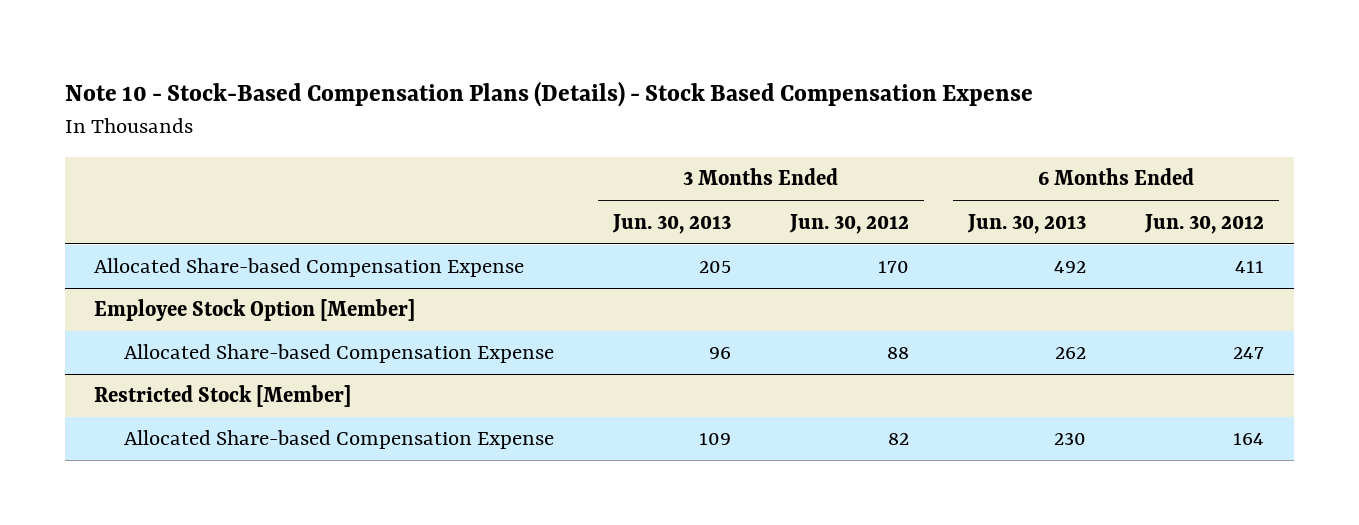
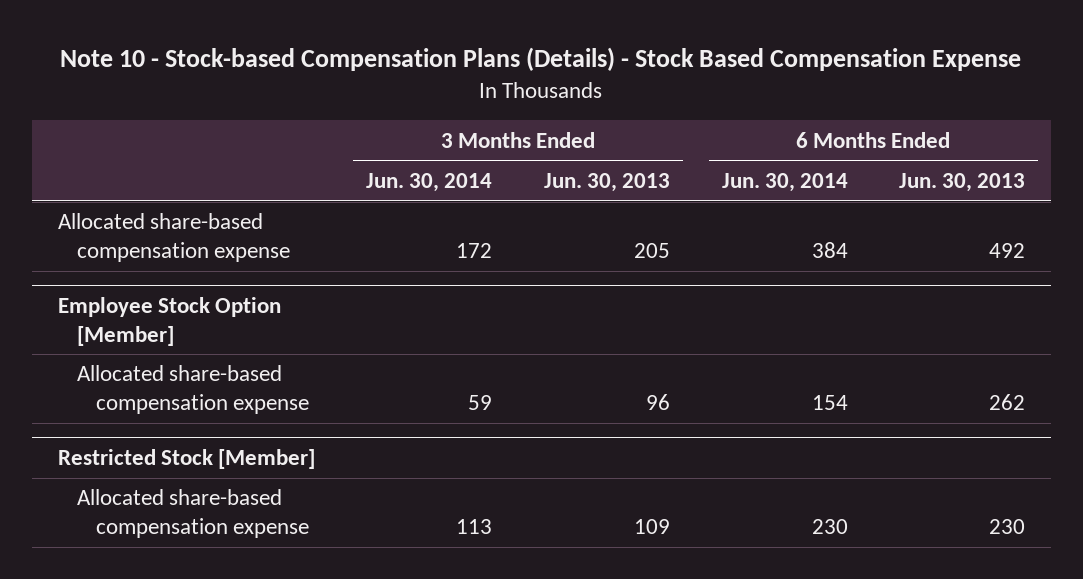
[64,81,1033,108] Note 10 - Stock-Based Compensation Plans (Details) - Stock Based Compensation Expense -> [60,47,1022,72] Note 10 - Stock-based Compensation Plans (Details) - Stock Based Compensation Expense
[788,213,909,234] Jun. 30, 2012 -> none
[1144,213,1265,234] Jun. 30, 2012 -> none
none -> [366,172,493,192] Jun. 30, 2014
none -> [721,172,848,192] Jun. 30, 2014
[94,258,525,278] Allocated Share-based Compensation Expense -> [57,213,291,263] Allocated share-based compensation expense
[123,344,554,364] Allocated Share-based Compensation Expense -> [77,365,310,415] Allocated share-based compensation expense
[123,430,554,450] Allocated Share-based Compensation Expense -> [77,489,310,539] Allocated share-based compensation expense

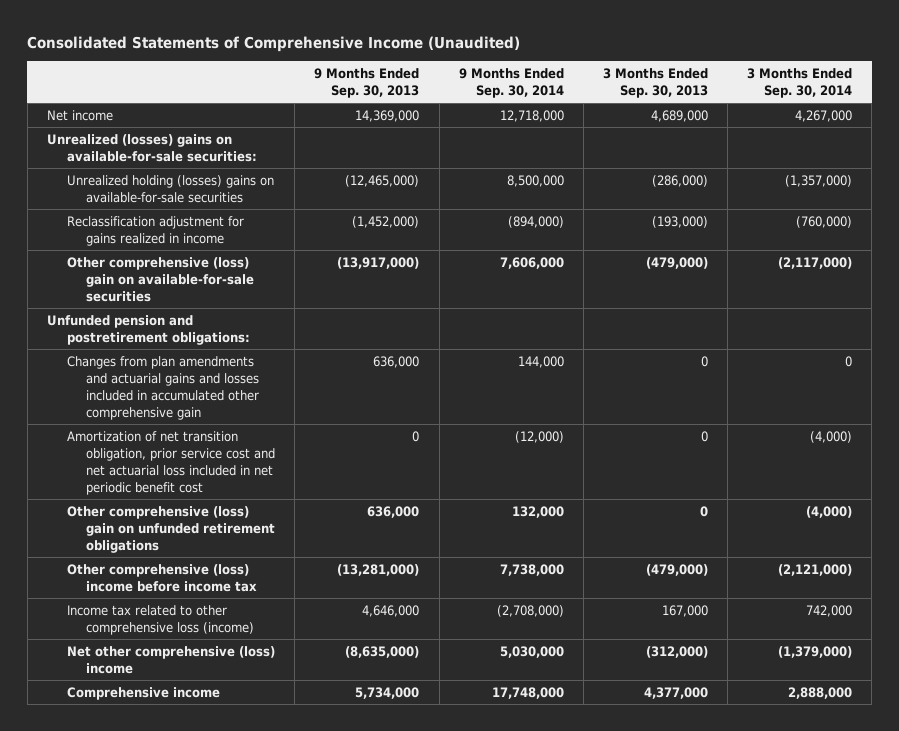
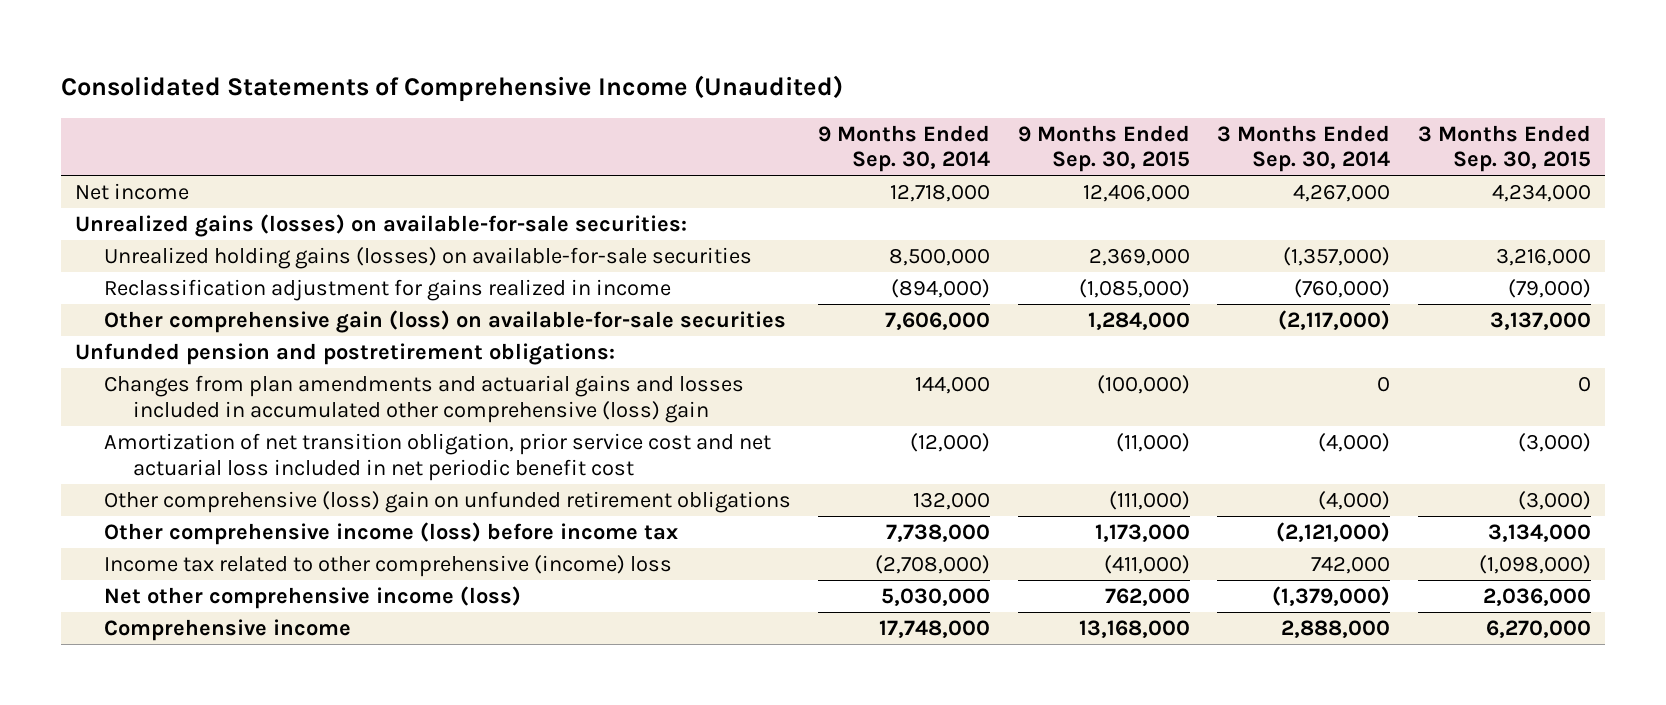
[314,67,420,98] 9 Months Ended Sep. 30, 2013 -> none
[602,67,708,98] 3 Months Ended Sep. 30, 2013 -> none
none -> [1017,124,1190,173] 9 Months Ended Sep. 30, 2015
none -> [1417,124,1591,173] 3 Months Ended Sep. 30, 2015
[47,133,257,162] Unrealized (losses) gains on available-for-sale securities: -> [74,213,687,237] Unrealized gains (losses) on available-for-sale securities:
[66,174,274,203] Unrealized holding (losses) gains on available-for-sale securities -> [103,246,752,269] Unrealized holding gains (losses) on available-for-sale securities
[66,256,255,302] Other comprehensive (loss) gain on available-for-sale securities -> [103,309,786,333] Other comprehensive gain (loss) on available-for-sale securities
[66,355,260,420] Changes from plan amendments and actuarial gains and losses included in accumulated other comprehensive gain -> [103,374,744,423] Changes from plan amendments and actuarial gains and losses included in accumulated other comprehensive (loss) gain
[66,563,258,592] Other comprehensive (loss) income before income tax -> [103,521,678,545] Other comprehensive income (loss) before income tax
[66,604,255,635] Income tax related to other comprehensive loss (income) -> [103,554,672,577] Income tax related to other comprehensive (income) loss
[66,645,275,674] Net other comprehensive (loss) income -> [103,585,521,609] Net other comprehensive income (loss)

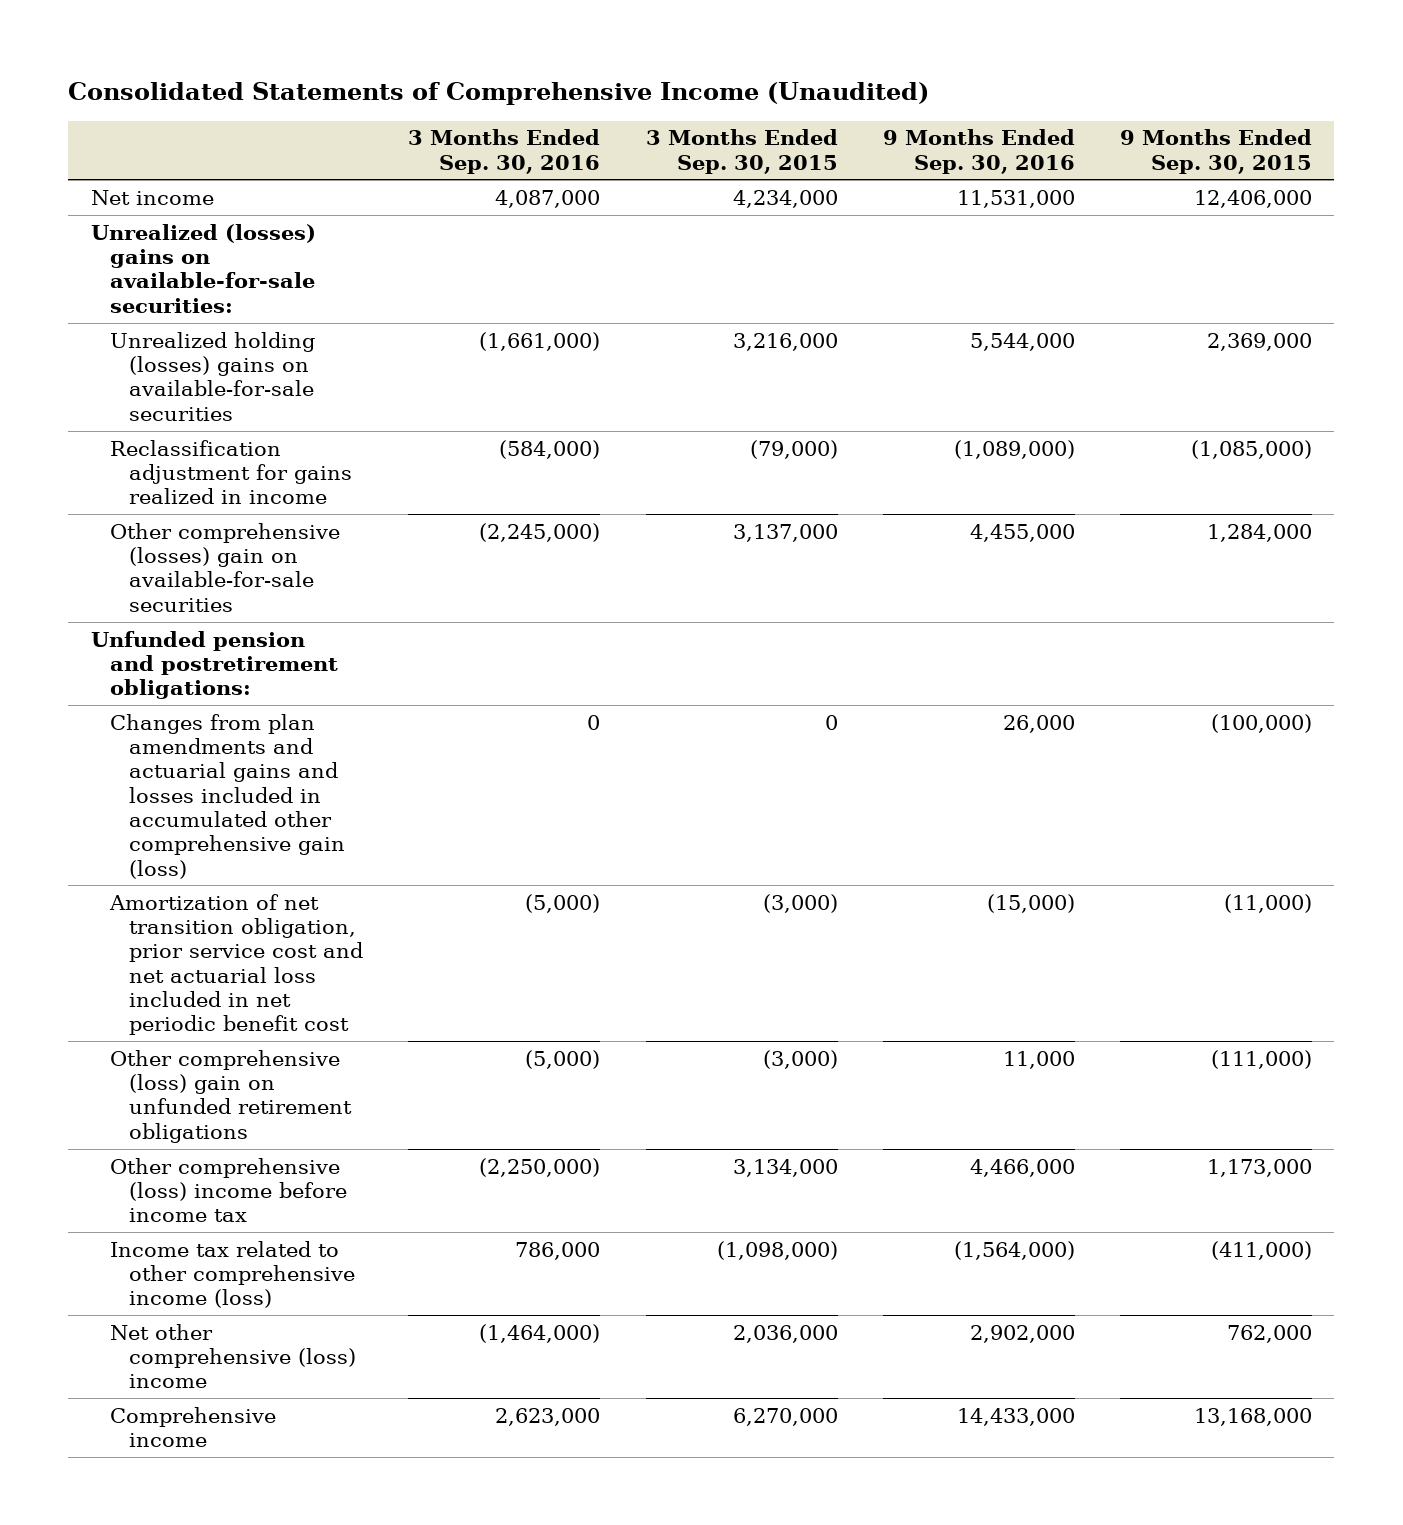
[818,124,991,173] 9 Months Ended Sep. 30, 2014 -> none
[1217,124,1391,173] 3 Months Ended Sep. 30, 2014 -> none
none -> [408,129,601,174] 3 Months Ended Sep. 30, 2016
none -> [882,129,1075,174] 9 Months Ended Sep. 30, 2016
[74,213,687,237] Unrealized gains (losses) on available-for-sale securities: -> [90,223,316,313] Unrealized (losses) gains on available-for-sale securities:
[103,246,752,269] Unrealized holding gains (losses) on available-for-sale securities -> [110,331,316,421] Unrealized holding (losses) gains on available-for-sale securities
[103,309,786,333] Other comprehensive gain (loss) on available-for-sale securities -> [110,522,341,612] Other comprehensive (losses) gain on available-for-sale securities
[103,374,744,423] Changes from plan amendments and actuarial gains and losses included in accumulated other comprehensive (loss) gain -> [110,713,346,879] Changes from plan amendments and actuarial gains and losses included in accumulated other comprehensive gain (loss)
[103,521,678,545] Other comprehensive income (loss) before income tax -> [110,1157,348,1223] Other comprehensive (loss) income before income tax
[103,554,672,577] Income tax related to other comprehensive (income) loss -> [110,1240,356,1309] Income tax related to other comprehensive income (loss)
[103,585,521,609] Net other comprehensive income (loss) -> [110,1323,357,1389] Net other comprehensive (loss) income

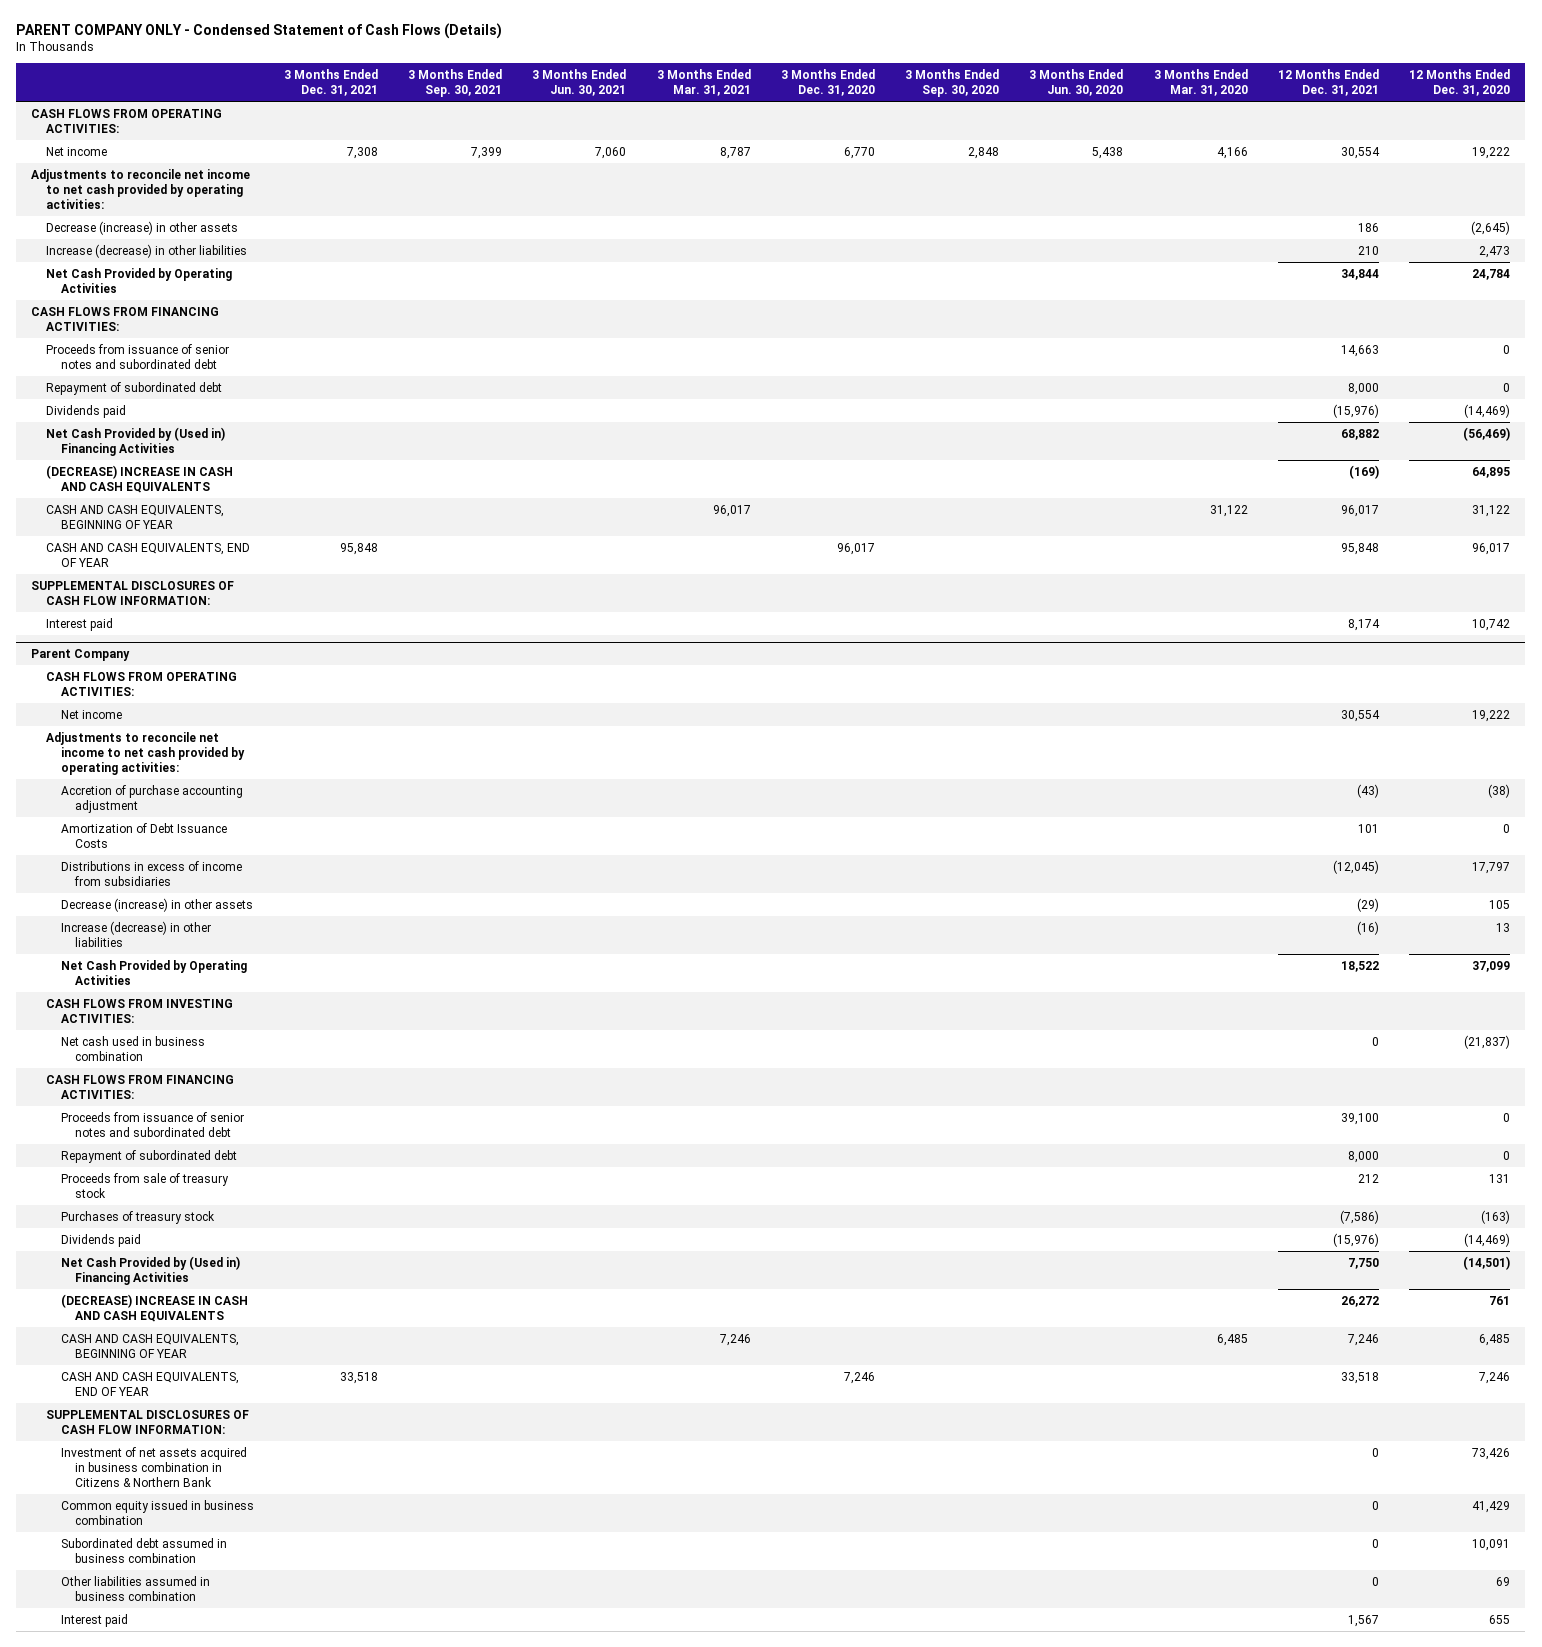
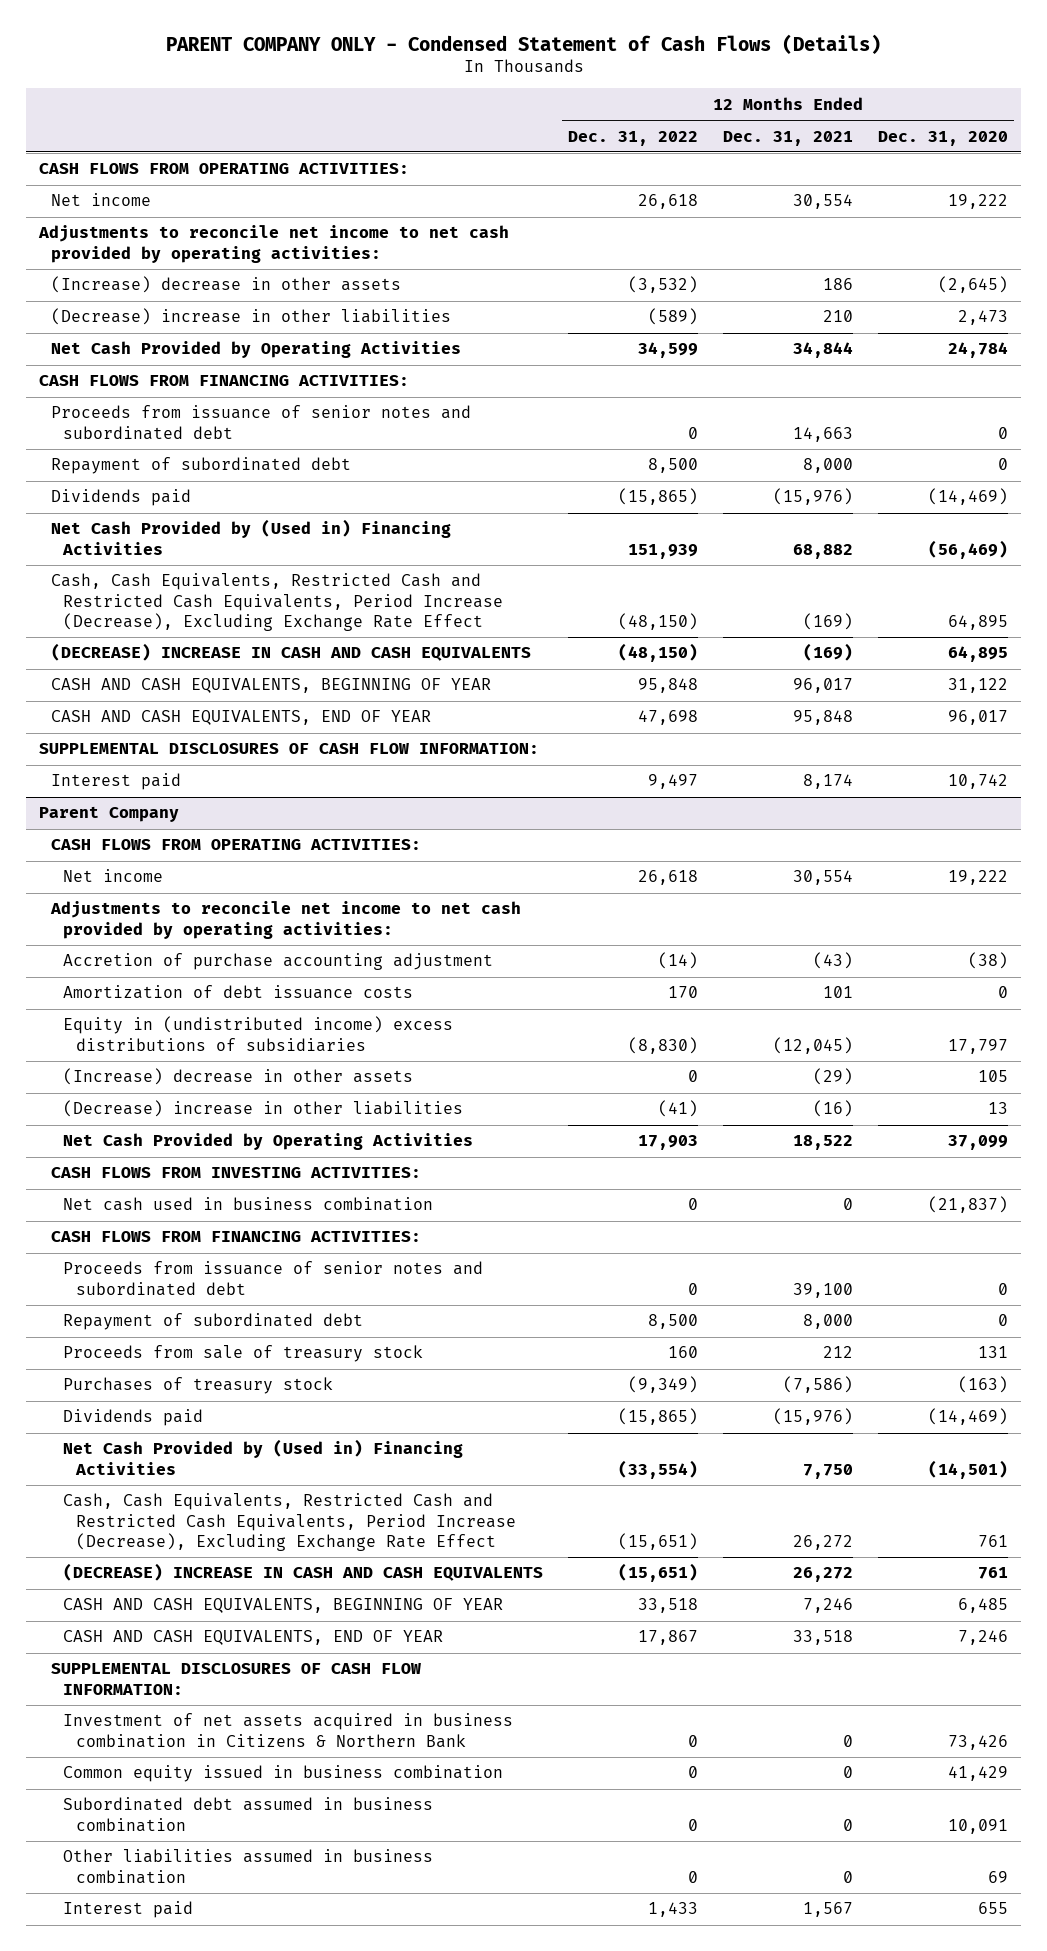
[283,68,378,97] 3 Months Ended Dec. 31, 2021 -> none
[408,68,503,98] 3 Months Ended Sep. 30, 2021 -> none
[532,68,627,97] 3 Months Ended Jun. 30, 2021 -> none
[656,68,751,97] 3 Months Ended Mar. 31, 2021 -> none
[780,68,875,97] 3 Months Ended Dec. 31, 2020 -> none
[905,68,1000,98] 3 Months Ended Sep. 30, 2020 -> none
[1029,68,1124,97] 3 Months Ended Jun. 30, 2020 -> none
[1153,68,1248,97] 3 Months Ended Mar. 31, 2020 -> none
none -> [568,130,699,146] Dec. 31, 2022
[46,220,239,235] Decrease (increase) in other assets -> [51,276,402,294] (Increase) decrease in other assets
[46,243,248,258] Increase (decrease) in other liabilities -> [51,308,452,326] (Decrease) increase in other liabilities
none -> [51,573,504,631] Cash, Cash Equivalents, Restricted Cash and Restricted Cash Equivalents, Period Increase (Decrease), Excluding Exchange Rate Effect
[60,822,227,848] Amortization of Debt Issuance Costs -> [63,985,414,1000] Amortization of debt issuance costs
[60,860,242,886] Distributions in excess of income from subsidiaries -> [63,1016,454,1052] Equity in (undistributed income) excess distributions of subsidiaries
[60,897,253,912] Decrease (increase) in other assets -> [63,1068,414,1086] (Increase) decrease in other assets
[60,920,211,947] Increase (decrease) in other liabilities -> [63,1100,464,1118] (Decrease) increase in other liabilities
none -> [63,1493,516,1551] Cash, Cash Equivalents, Restricted Cash and Restricted Cash Equivalents, Period Increase (Decrease), Excluding Exchange Rate Effect

